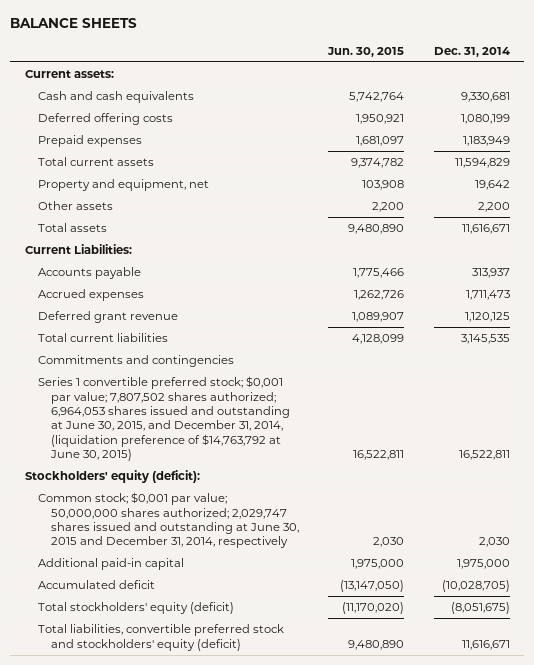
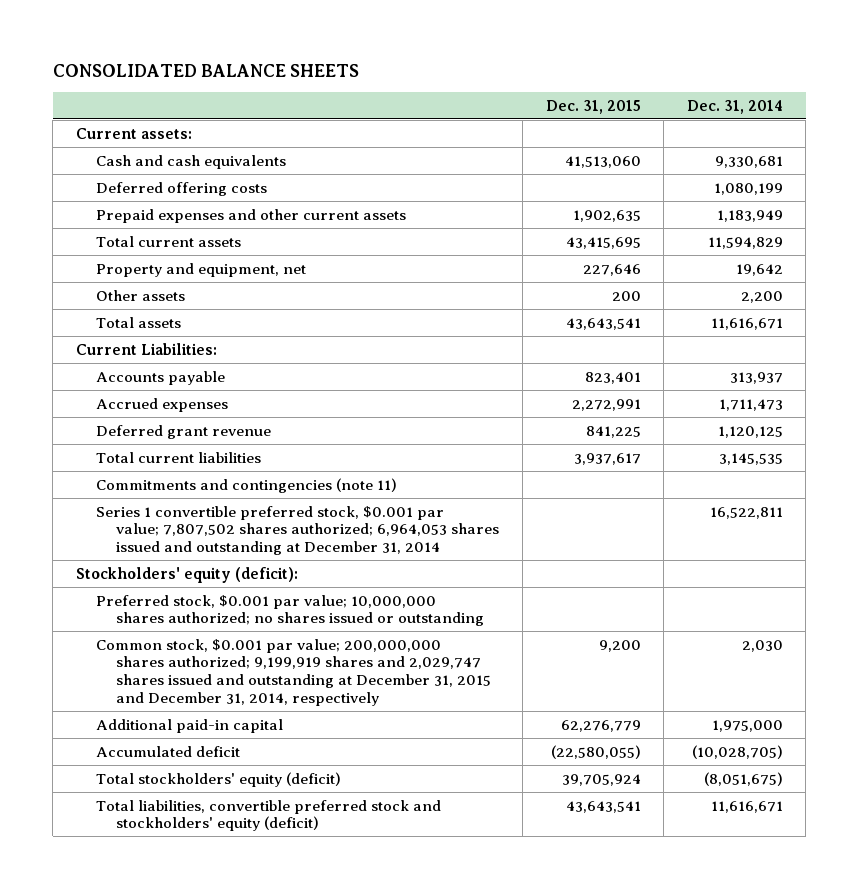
[10,18,138,29] BALANCE SHEETS -> [52,63,359,77] CONSOLIDATED BALANCE SHEETS
[327,46,405,57] Jun. 30, 2015 -> none
none -> [545,99,641,114] Dec. 31, 2015
[37,135,142,148] Prepaid expenses -> [96,208,407,223] Prepaid expenses and other current assets
[37,355,234,368] Commitments and contingencies -> [96,477,398,493] Commitments and contingencies (note 11)
[37,376,290,461] Series 1 convertible preferred stock; $0,001 par value; 7,807,502 shares authorized; 6,964,053 shares issued and outstanding at June 30, 2015, and December 31, 2014, (liquidation preference of $14,763,792 at June 30, 2015) -> [96,505,500,556] Series 1 convertible preferred stock, $0.001 par value; 7,807,502 shares authorized; 6,964,053 shares issued and outstanding at December 31, 2014
none -> [96,594,485,627] Preferred stock, $0.001 par value; 10,000,000 shares authorized; no shares issued or outstanding
[37,492,299,549] Common stock; $0,001 par value; 50,000,000 shares authorized; 2,029,747 shares issued and outstanding at June 30, 2015 and December 31, 2014, respectively -> [96,638,492,706] Common stock, $0.001 par value; 200,000,000 shares authorized; 9,199,919 shares and 2,029,747 shares issued and outstanding at December 31, 2015 and December 31, 2014, respectively

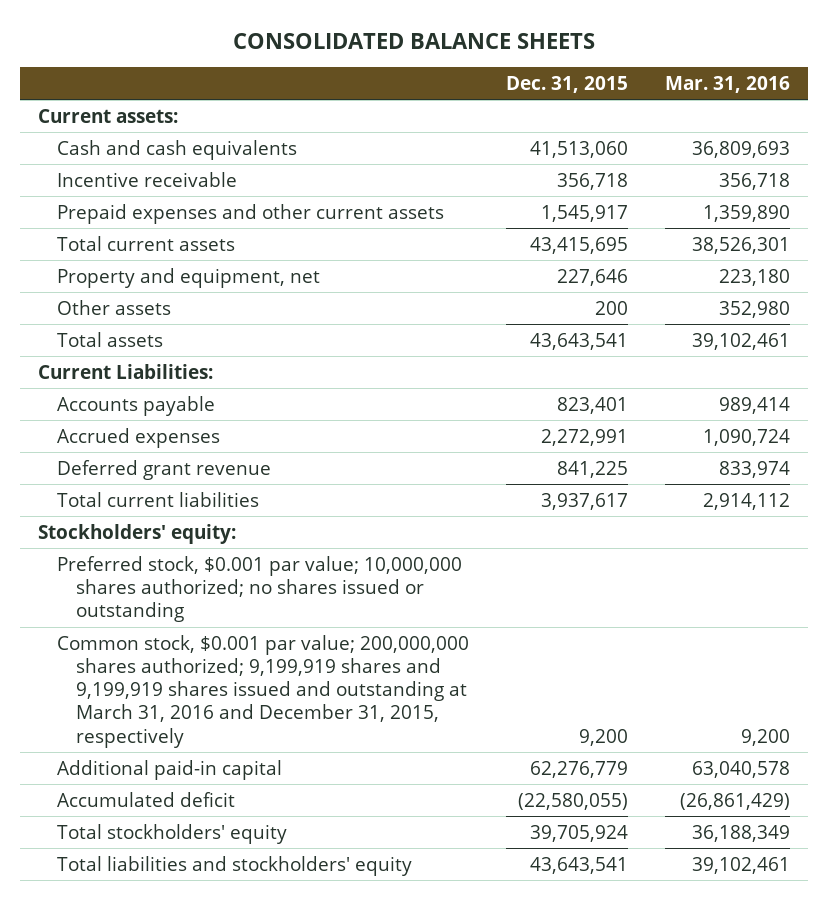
[686,99,783,114] Dec. 31, 2014 -> none
none -> [664,75,790,93] Mar. 31, 2016
[96,181,268,196] Deferred offering costs -> none
none -> [57,171,238,187] Incentive receivable
[572,209,641,222] 1,902,635 -> [540,204,628,222] 1,545,917
[96,477,398,493] Commitments and contingencies (note 11) -> none
[96,505,500,556] Series 1 convertible preferred stock, $0.001 par value; 7,807,502 shares authorized; 6,964,053 shares issued and outstanding at December 31, 2014 -> none
[75,566,298,583] Stockholders' equity (deficit): -> [38,523,237,544] Stockholders' equity:
[96,638,492,706] Common stock, $0.001 par value; 200,000,000 shares authorized; 9,199,919 shares and 2,029,747 shares issued and outstanding at December 31, 2015 and December 31, 2014, respectively -> [57,634,470,748] Common stock, $0.001 par value; 200,000,000 shares authorized; 9,199,919 shares and 9,199,919 shares issued and outstanding at March 31, 2016 and December 31, 2015, respectively
[96,771,342,787] Total stockholders' equity (deficit) -> [57,823,288,844] Total stockholders' equity
[96,799,442,832] Total liabilities, convertible preferred stock and stockholders' equity (deficit) -> [57,855,413,876] Total liabilities and stockholders' equity

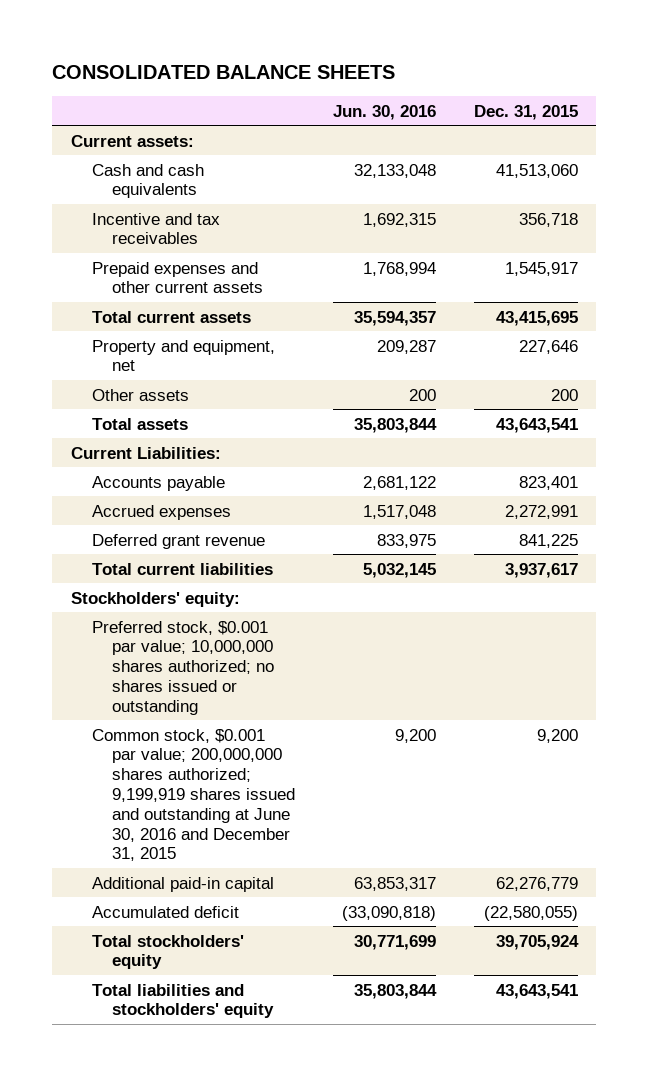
[664,75,790,93] Mar. 31, 2016 -> none
none -> [332,104,436,120] Jun. 30, 2016
[57,171,238,187] Incentive receivable -> [91,212,220,245] Incentive and tax receivables
[57,634,470,748] Common stock, $0.001 par value; 200,000,000 shares authorized; 9,199,919 shares and 9,199,919 shares issued and outstanding at March 31, 2016 and December 31, 2015, respectively -> [91,728,296,862] Common stock, $0.001 par value; 200,000,000 shares authorized; 9,199,919 shares issued and outstanding at June 30, 2016 and December 31, 2015

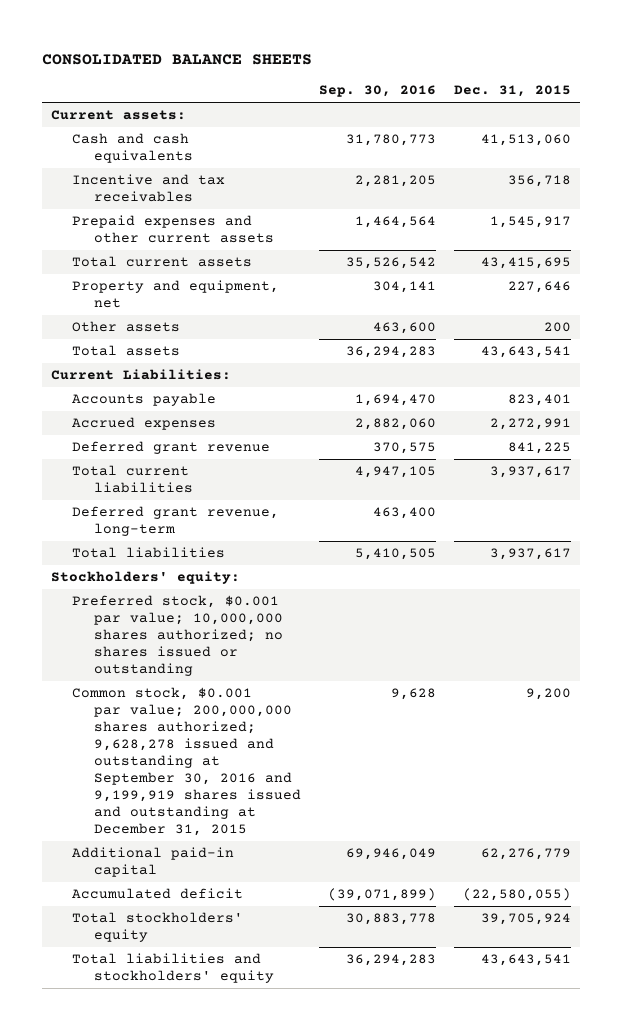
[332,104,436,120] Jun. 30, 2016 -> none
none -> [318,85,436,98] Sep. 30, 2016
none -> [72,506,280,537] Deferred grant revenue, long-term
none -> [72,547,226,559] Total liabilities
[91,728,296,862] Common stock, $0.001 par value; 200,000,000 shares authorized; 9,199,919 shares issued and outstanding at June 30, 2016 and December 31, 2015 -> [72,687,301,837] Common stock, $0.001 par value; 200,000,000 shares authorized; 9,628,278 issued and outstanding at September 30, 2016 and 9,199,919 shares issued and outstanding at December 31, 2015

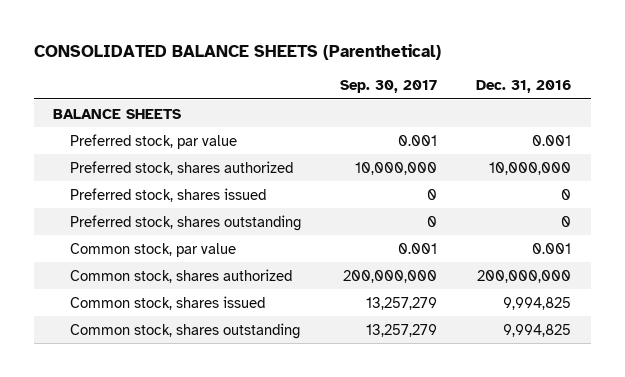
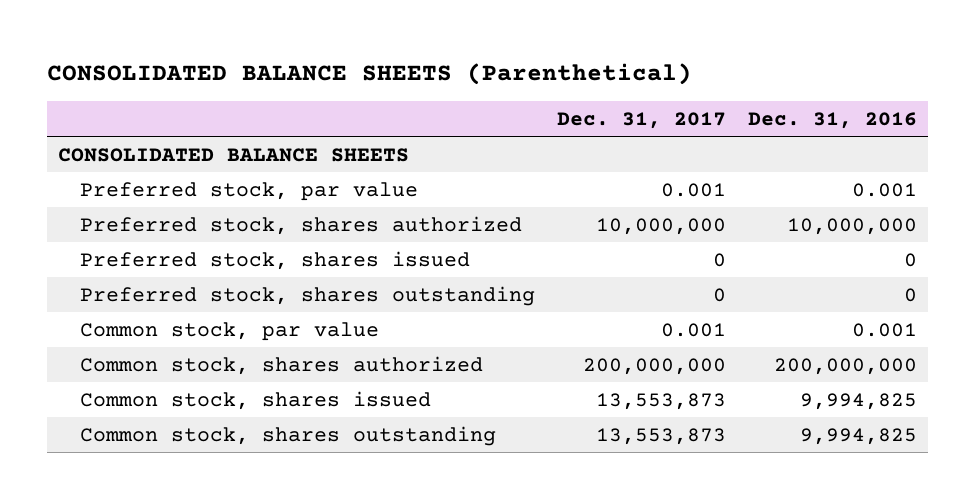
[339,80,437,94] Sep. 30, 2017 -> none
none -> [556,111,726,129] Dec. 31, 2017
[53,108,182,119] BALANCE SHEETS -> [57,147,409,162] CONSOLIDATED BALANCE SHEETS

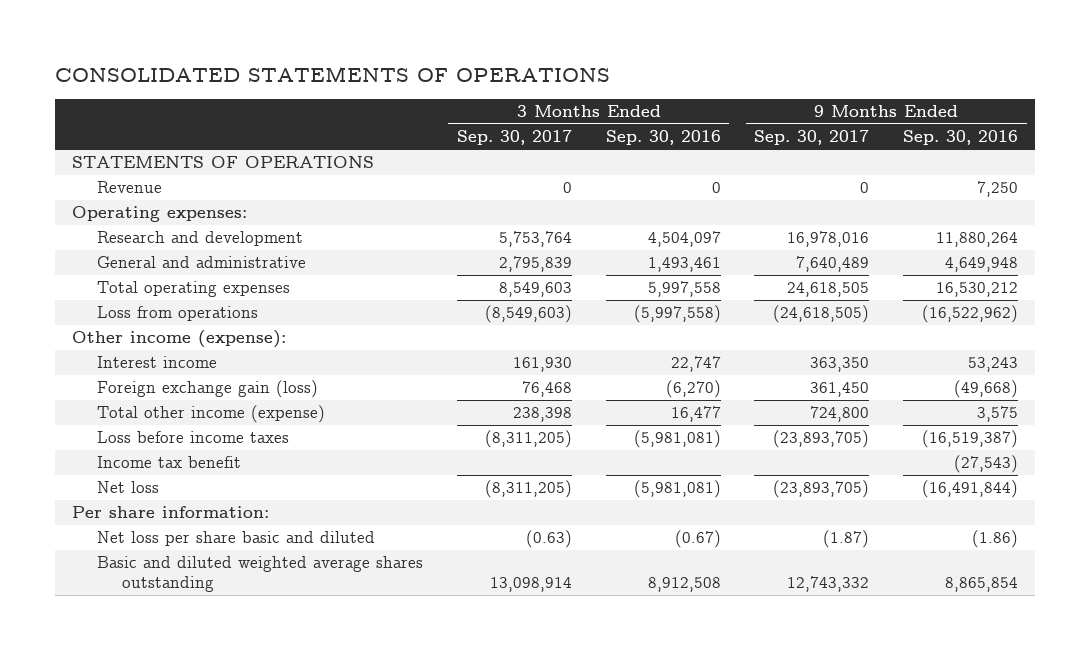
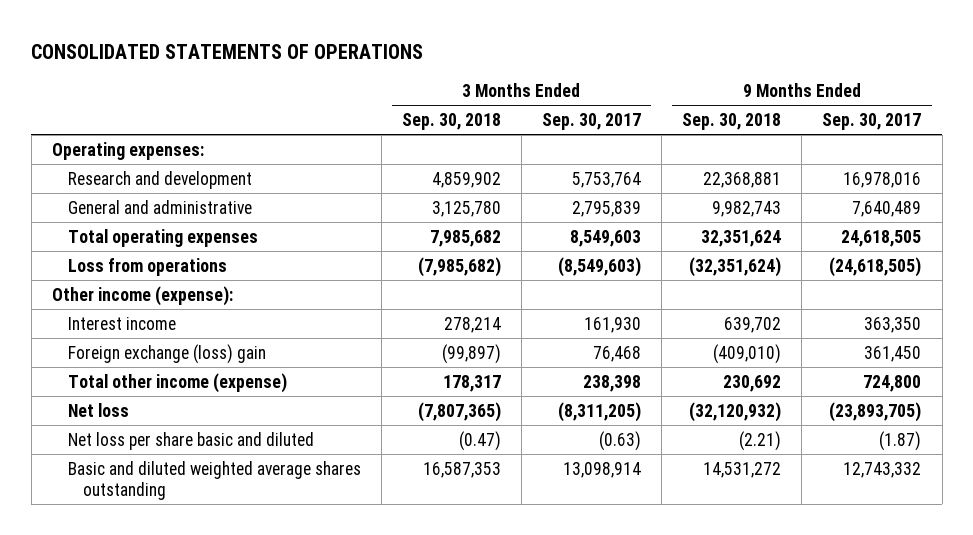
[605,130,721,146] Sep. 30, 2016 -> none
[903,130,1019,146] Sep. 30, 2016 -> none
none -> [401,112,501,130] Sep. 30, 2018
none -> [682,112,782,130] Sep. 30, 2018
[72,156,375,169] STATEMENTS OF OPERATIONS -> none
[97,181,163,194] Revenue -> none
[97,380,319,399] Foreign exchange gain (loss) -> [67,343,266,364] Foreign exchange (loss) gain
[97,431,290,444] Loss before income taxes -> none
[97,456,242,469] Income tax benefit -> none
[72,506,270,519] Per share information: -> none

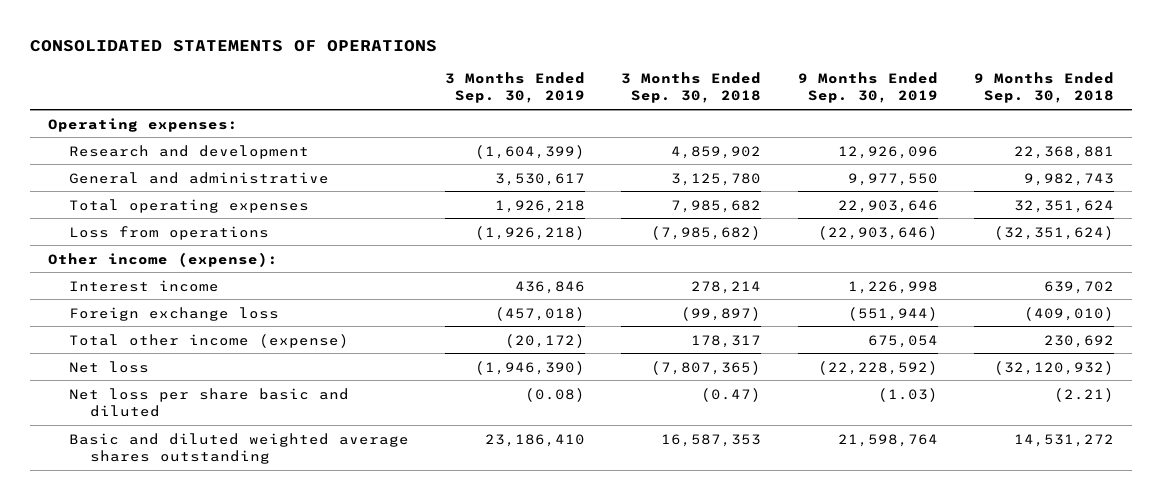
[542,112,642,130] Sep. 30, 2017 -> none
[822,112,922,130] Sep. 30, 2017 -> none
none -> [445,72,586,104] 3 Months Ended Sep. 30, 2019
none -> [797,72,938,104] 9 Months Ended Sep. 30, 2019
[67,343,266,364] Foreign exchange (loss) gain -> [68,306,279,321] Foreign exchange loss

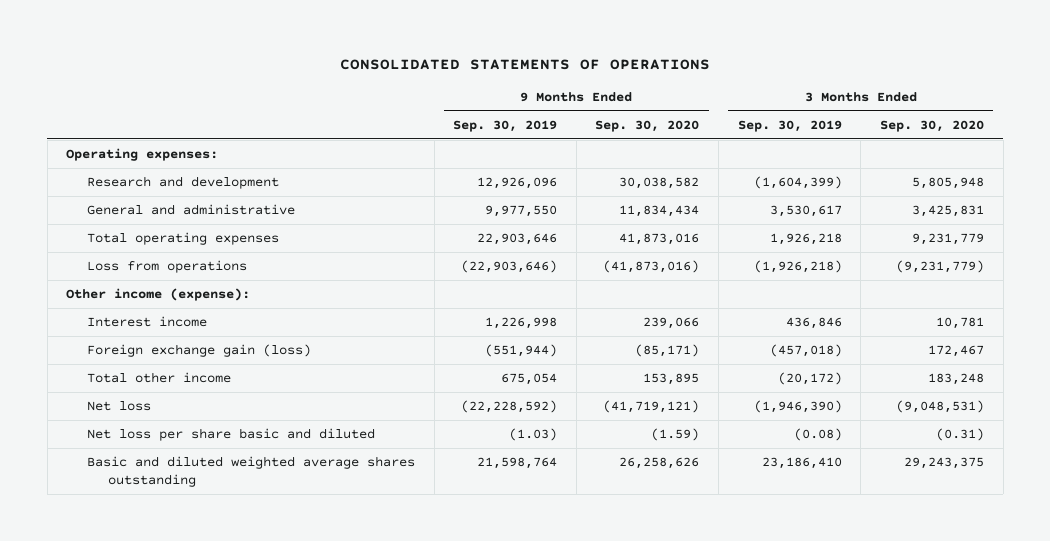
[621,72,762,104] 3 Months Ended Sep. 30, 2018 -> none
[974,72,1115,104] 9 Months Ended Sep. 30, 2018 -> none
none -> [595,119,700,132] Sep. 30, 2020
none -> [879,119,984,132] Sep. 30, 2020
[68,306,279,321] Foreign exchange loss -> [87,344,312,358] Foreign exchange gain (loss)
[68,333,349,348] Total other income (expense) -> [87,372,232,384] Total other income

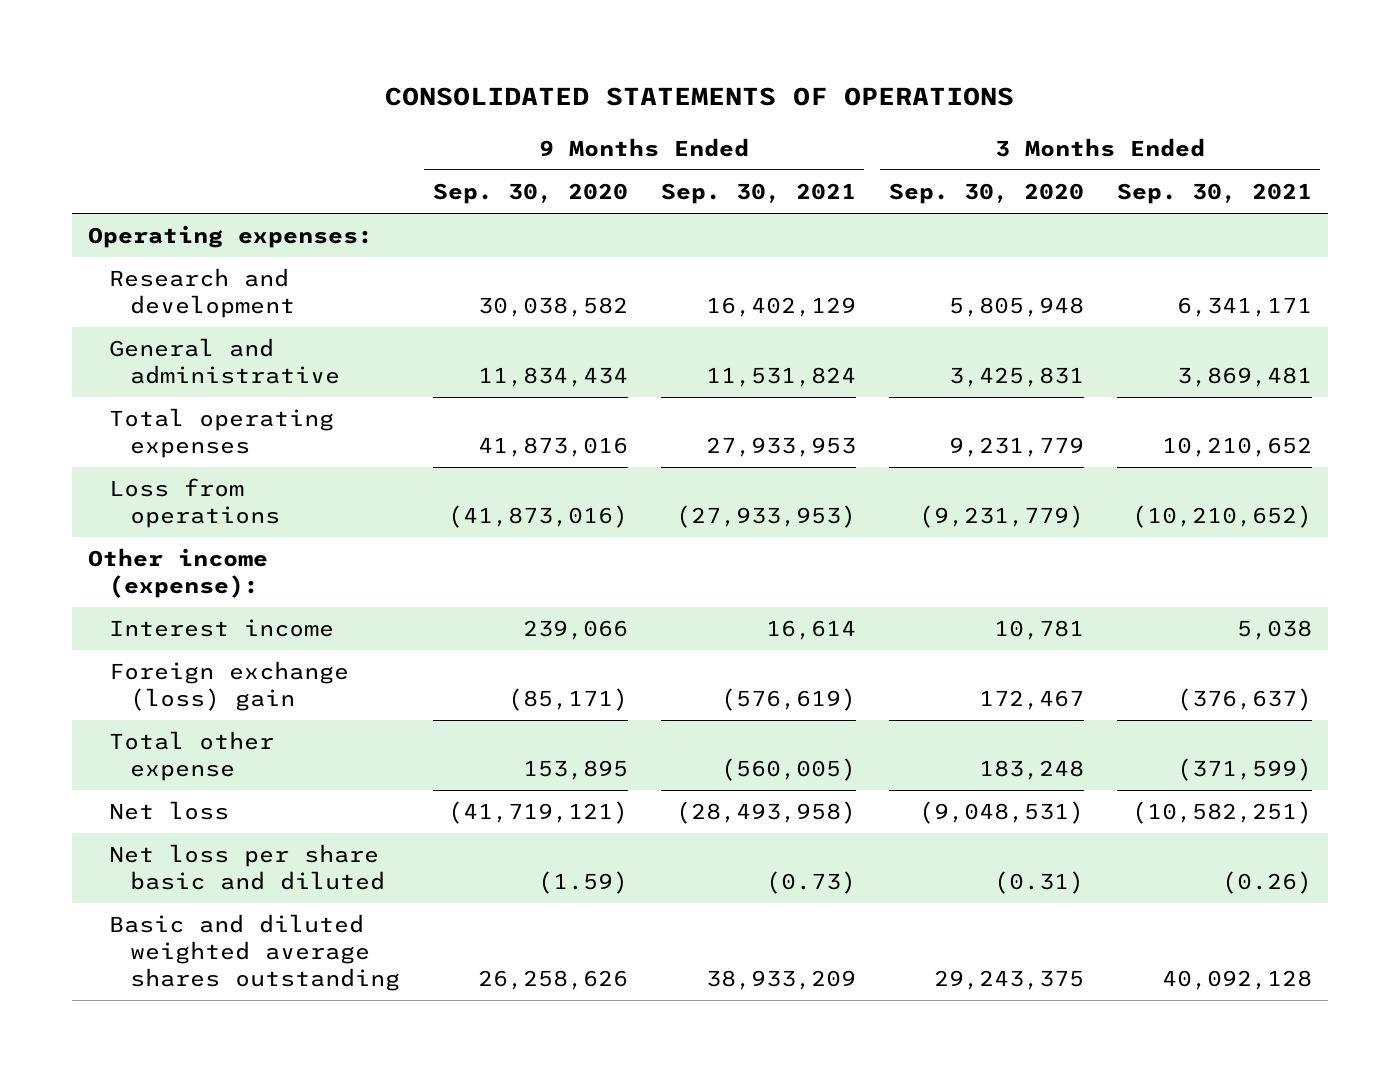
[453,119,558,132] Sep. 30, 2019 -> none
[737,119,842,132] Sep. 30, 2019 -> none
none -> [660,183,856,205] Sep. 30, 2021
none -> [1116,183,1312,205] Sep. 30, 2021
[87,344,312,358] Foreign exchange gain (loss) -> [109,661,350,712] Foreign exchange (loss) gain
[87,372,232,384] Total other income -> [109,731,275,782] Total other expense

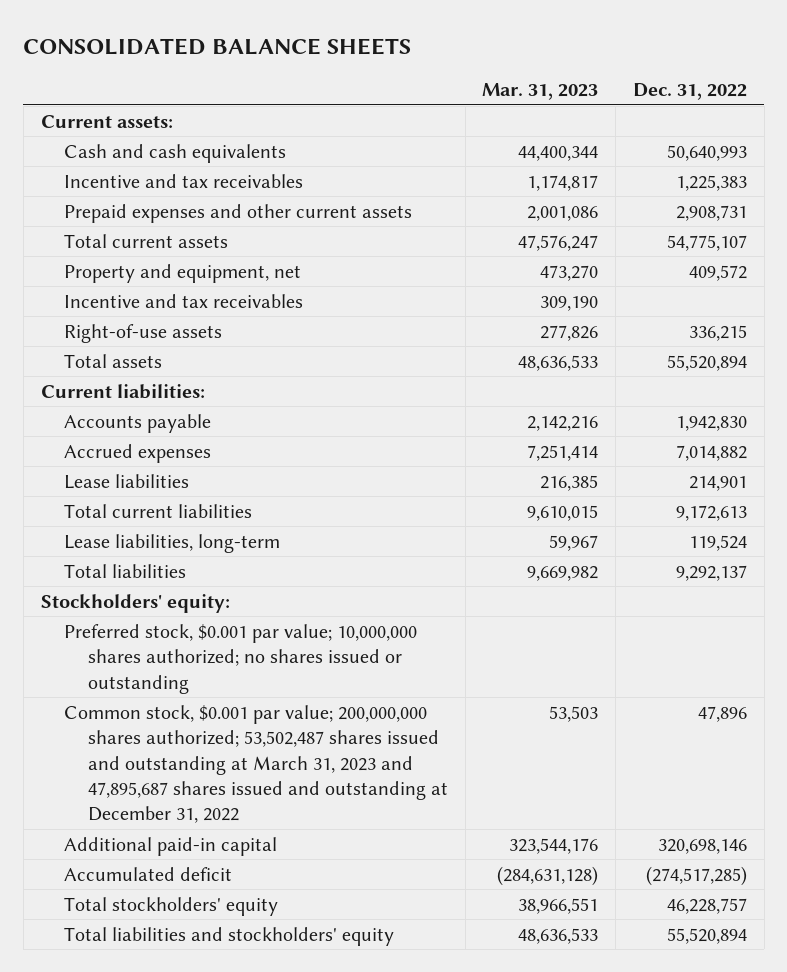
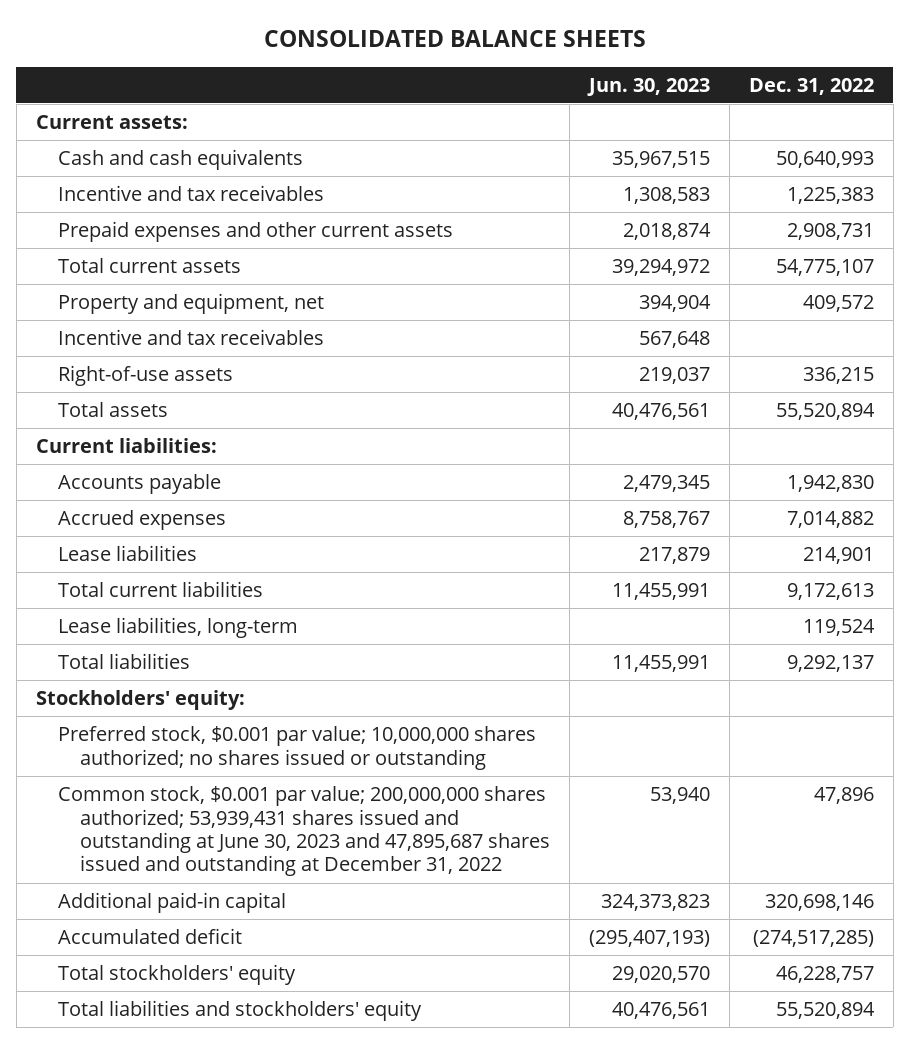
[482,83,599,101] Mar. 31, 2023 -> none
none -> [587,77,711,96] Jun. 30, 2023
[64,704,448,824] Common stock, $0.001 par value; 200,000,000 shares authorized; 53,502,487 shares issued and outstanding at March 31, 2023 and 47,895,687 shares issued and outstanding at December 31, 2022 -> [58,786,551,877] Common stock, $0.001 par value; 200,000,000 shares authorized; 53,939,431 shares issued and outstanding at June 30, 2023 and 47,895,687 shares issued and outstanding at December 31, 2022

